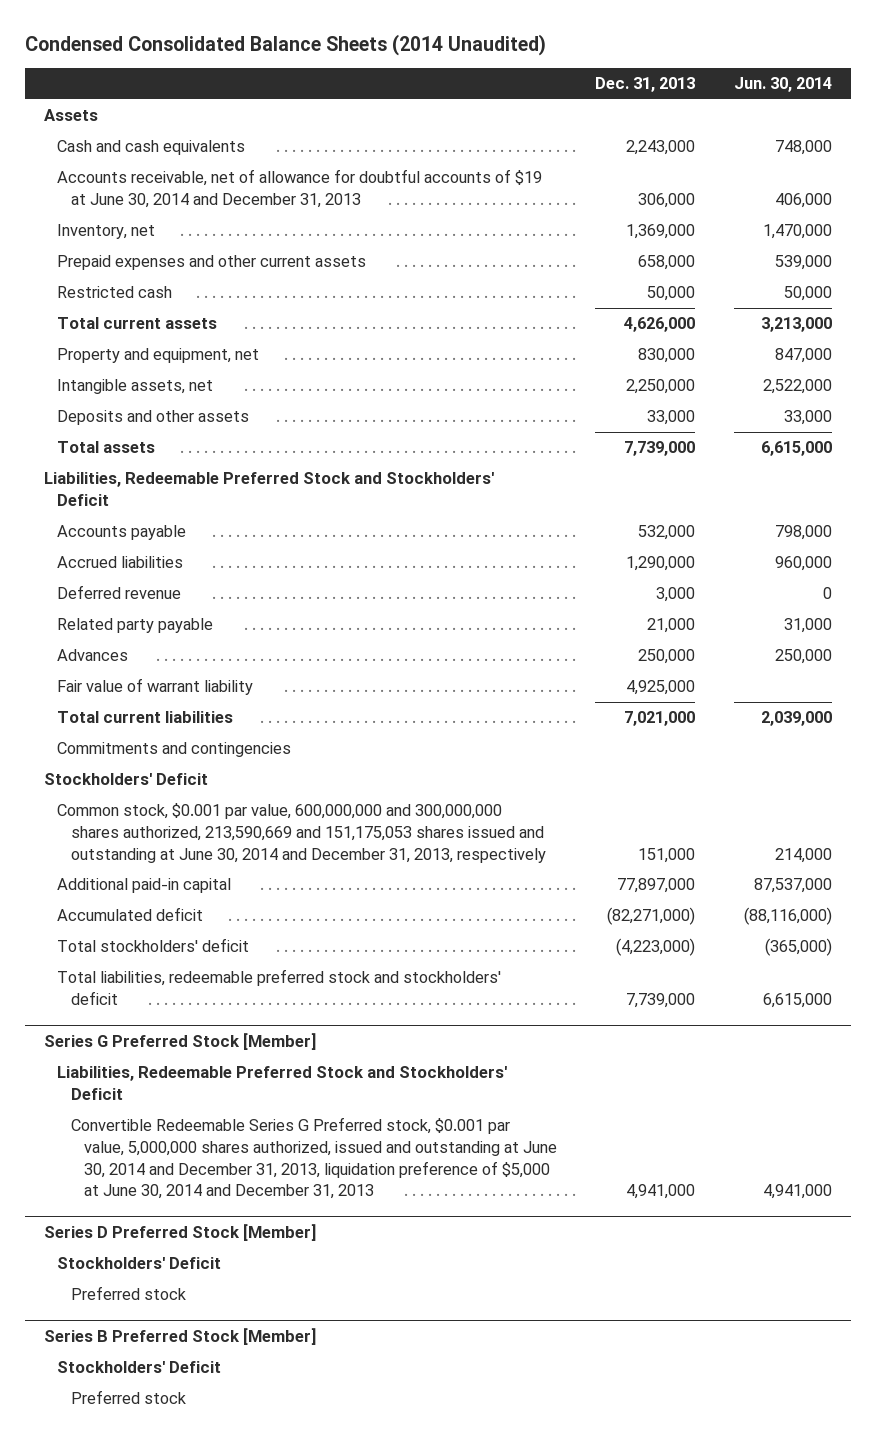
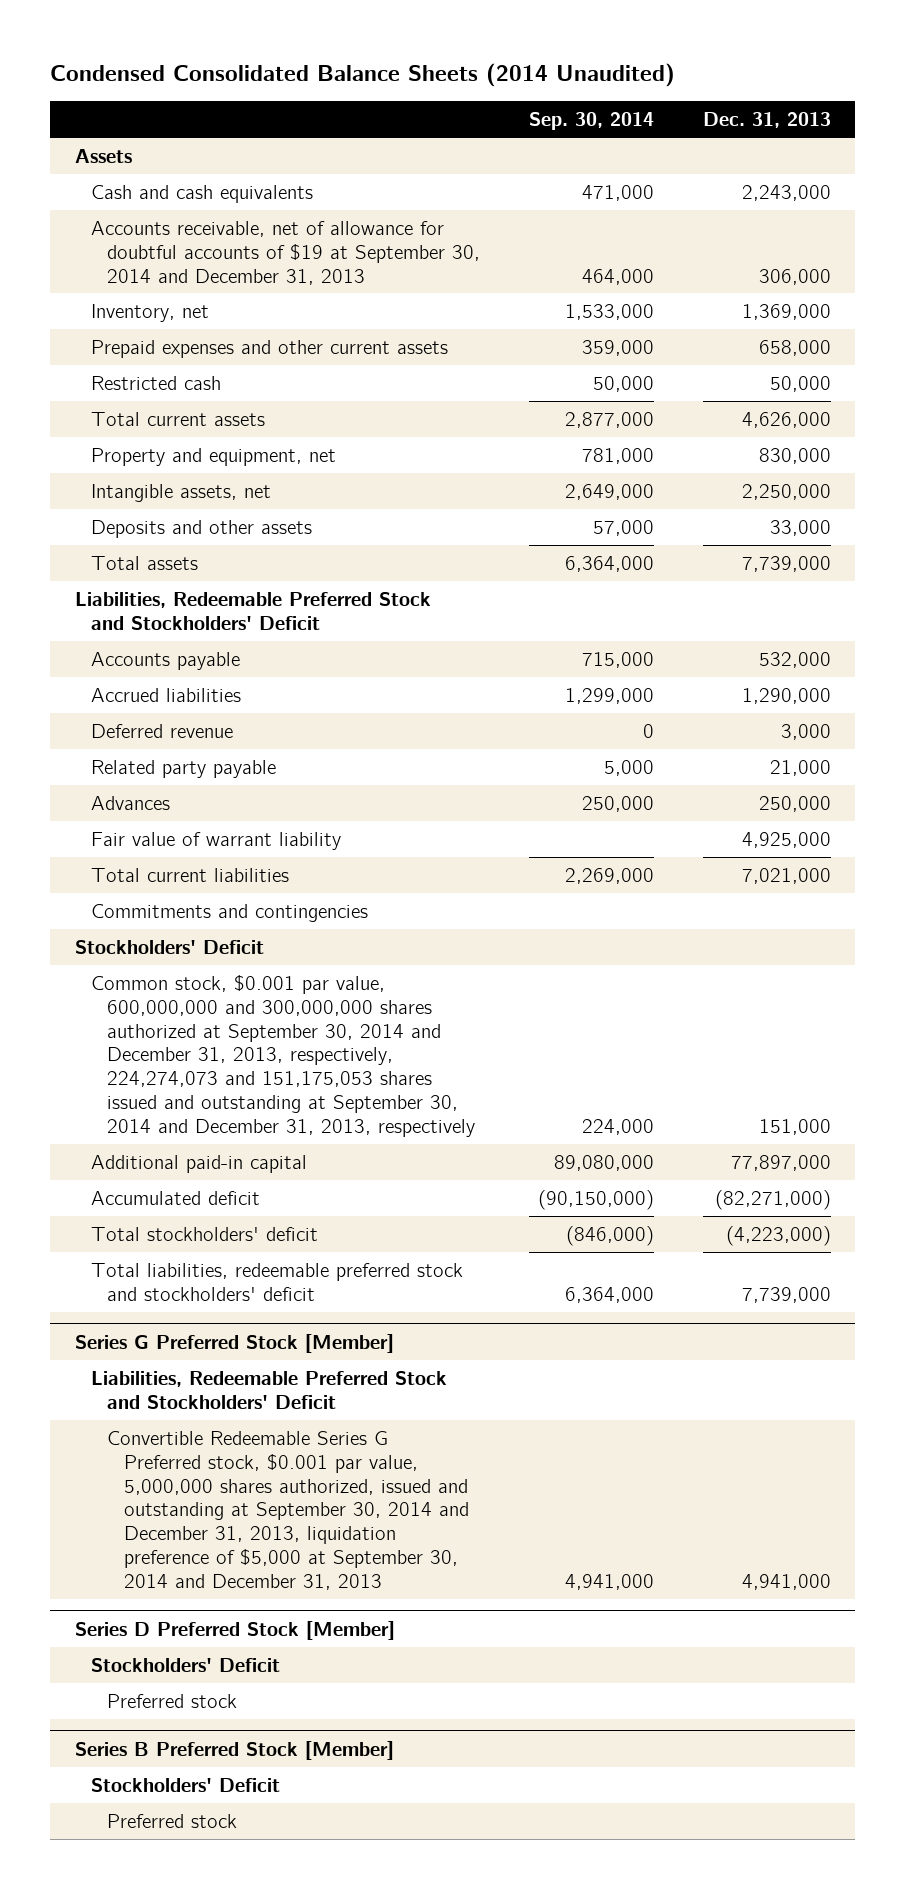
[733,77,832,93] Jun. 30, 2014 -> none
none -> [529,112,655,131] Sep. 30, 2014
[57,169,543,209] Accounts receivable, net of allowance for doubtful accounts of $19 at June 30, 2014 and December 31, 2013 -> [90,220,481,285] Accounts receivable, net of allowance for doubtful accounts of $19 at September 30, 2014 and December 31, 2013
[57,803,546,863] Common stock, $0.001 par value, 600,000,000 and 300,000,000 shares authorized, 213,590,669 and 151,175,053 shares issued and outstanding at June 30, 2014 and December 31, 2013, respectively -> [90,974,476,1138] Common stock, $0.001 par value, 600,000,000 and 300,000,000 shares authorized at September 30, 2014 and December 31, 2013, respectively, 224,274,073 and 151,175,053 shares issued and outstanding at September 30, 2014 and December 31, 2013, respectively
[70,1117,557,1200] Convertible Redeemable Series G Preferred stock, $0.001 par value, 5,000,000 shares authorized, issued and outstanding at June 30, 2014 and December 31, 2013, liquidation preference of $5,000 at June 30, 2014 and December 31, 2013 -> [107,1430,469,1591] Convertible Redeemable Series G Preferred stock, $0.001 par value, 5,000,000 shares authorized, issued and outstanding at September 30, 2014 and December 31, 2013, liquidation preference of $5,000 at September 30, 2014 and December 31, 2013

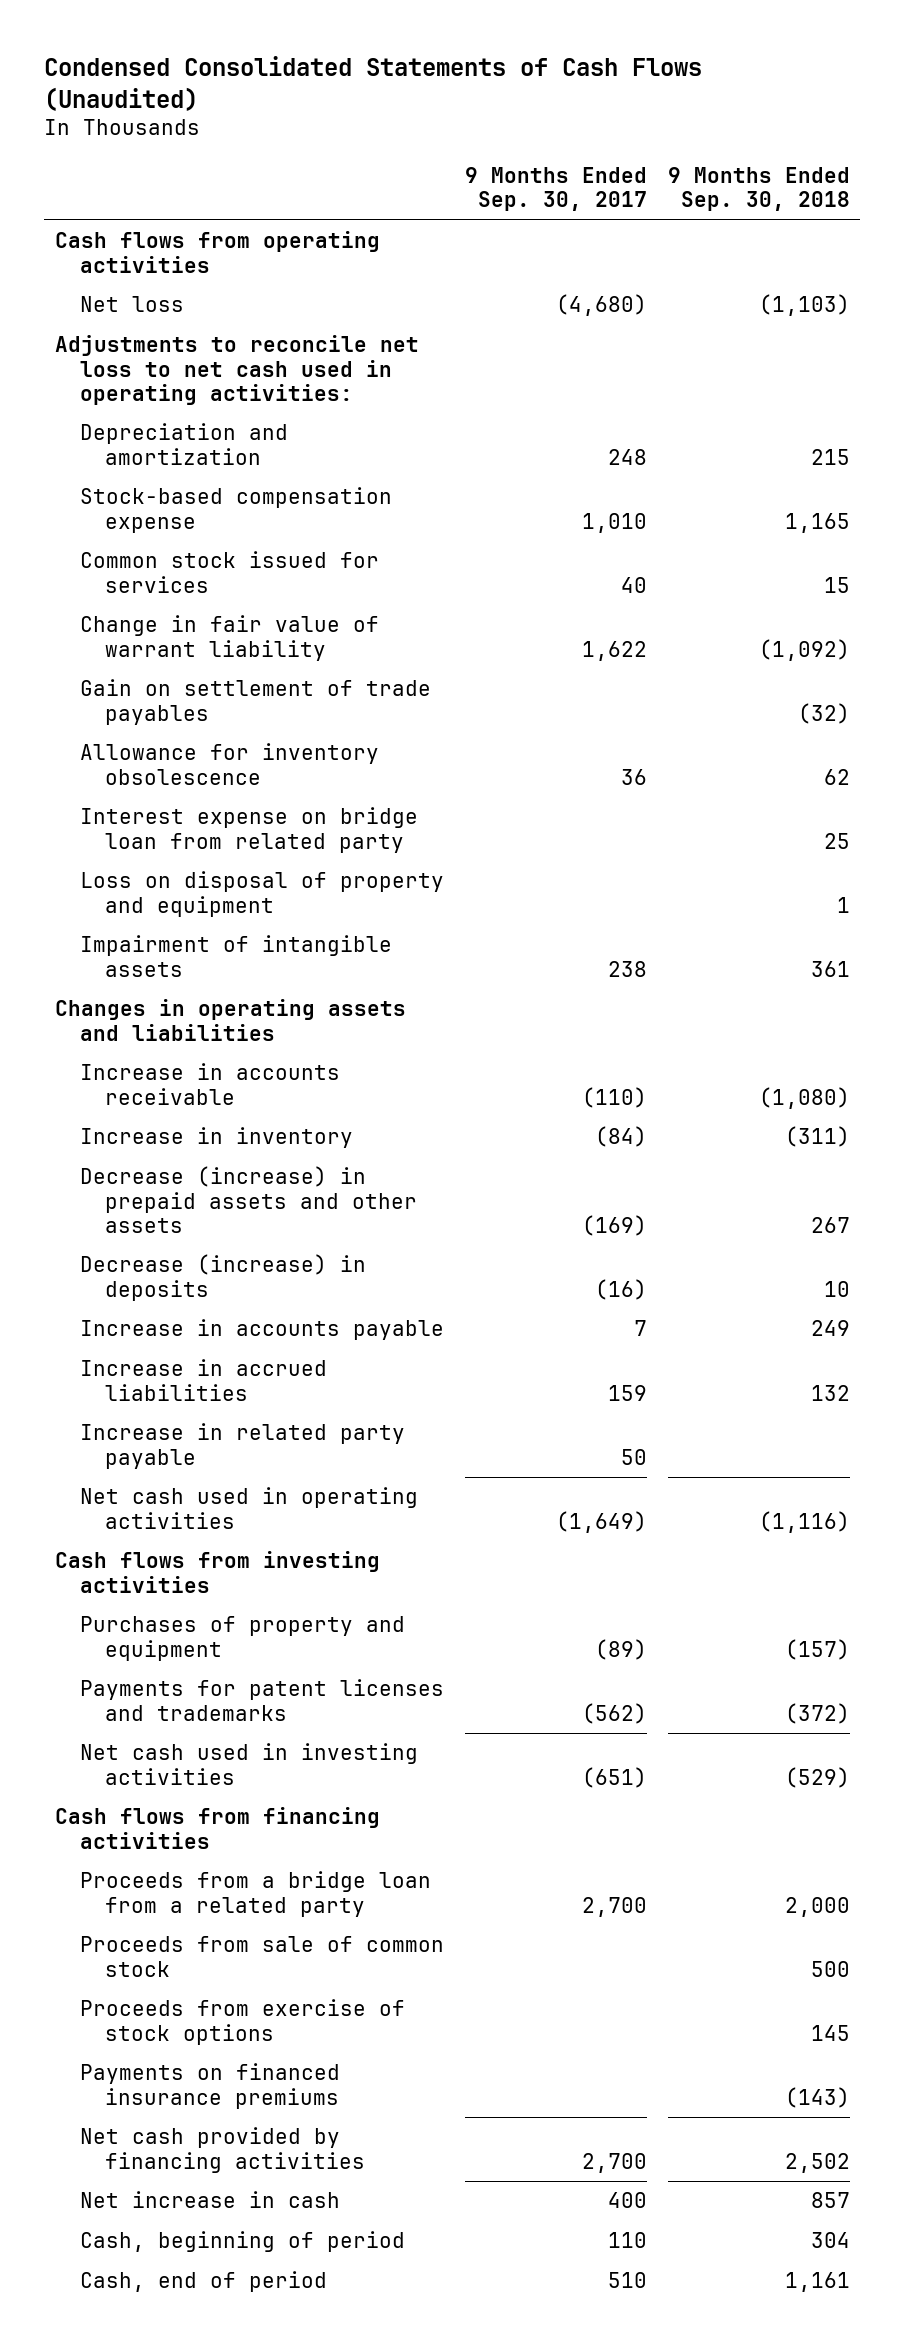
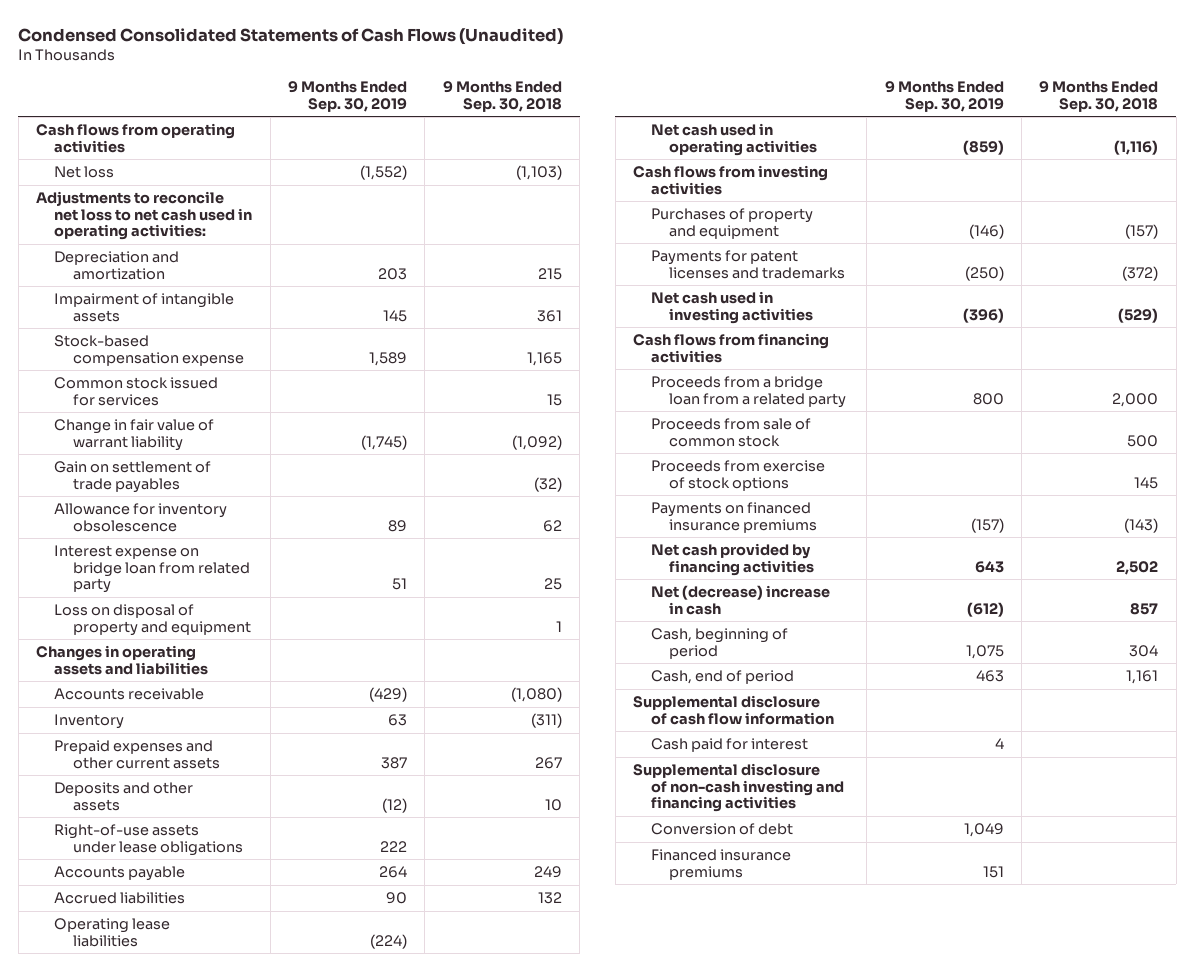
[464,167,647,212] 9 Months Ended Sep. 30, 2017 -> none
none -> [288,81,408,112] 9 Months Ended Sep. 30, 2019
[79,935,392,977] Impairment of intangible assets -> [54,293,235,322] Impairment of intangible assets
[79,1254,366,1301] Decrease (increase) in deposits -> none
[79,1423,405,1469] Increase in related party payable -> none
[79,1063,340,1105] Increase in accounts receivable -> [54,688,205,701] Accounts receivable
[79,1127,353,1149] Increase in inventory -> [54,714,125,730] Inventory
[79,1166,418,1233] Decrease (increase) in prepaid assets and other assets -> [54,740,220,769] Prepaid expenses and other current assets
none -> [54,782,194,811] Deposits and other assets
none -> [54,824,243,856] Right-of-use assets under lease obligations
[79,1319,444,1341] Increase in accounts payable -> [54,866,186,882] Accounts payable
[79,1359,327,1401] Increase in accrued liabilities -> [54,892,186,905] Accrued liabilities
none -> [54,918,171,947] Operating lease liabilities
[79,2191,340,2209] Net increase in cash -> [651,585,831,615] Net (decrease) increase in cash
none -> [633,695,835,725] Supplemental disclosure of cash flow information
none -> [651,738,809,753] Cash paid for interest
none -> [633,763,845,812] Supplemental disclosure of non-cash investing and financing activities
none -> [651,823,794,836] Conversion of debt
none -> [651,849,792,880] Financed insurance premiums

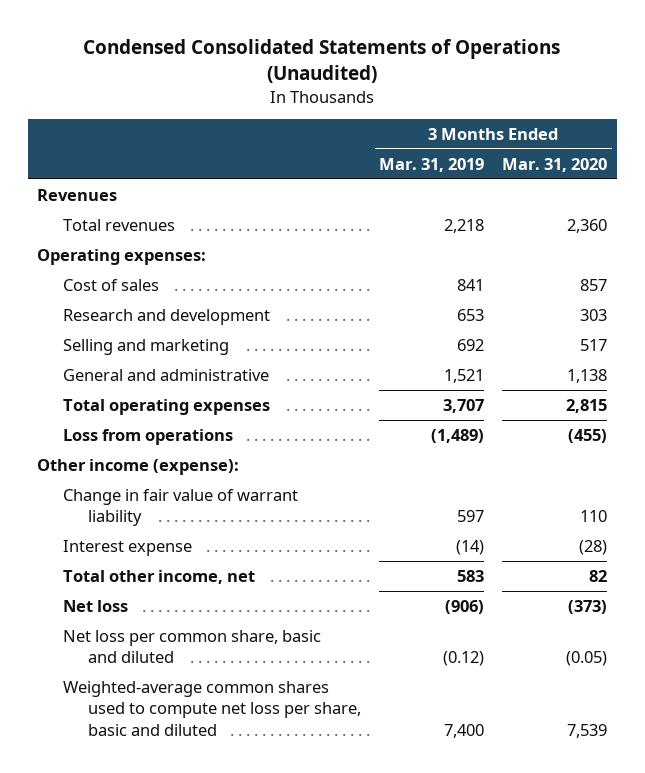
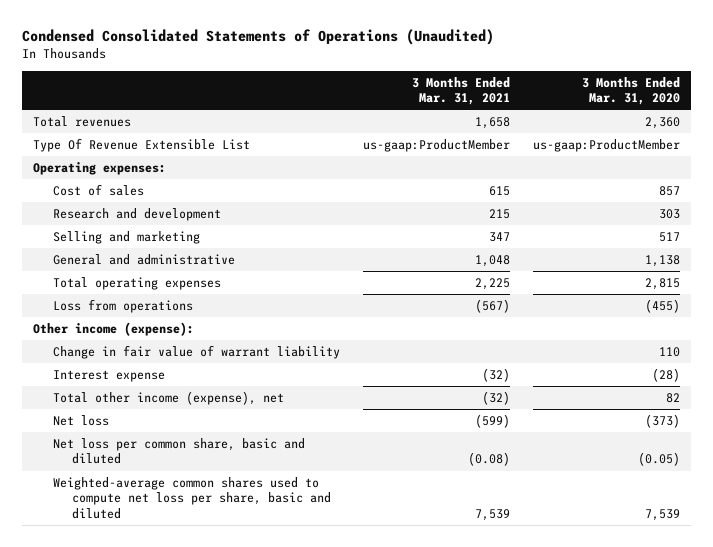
[379,157,485,172] Mar. 31, 2019 -> none
none -> [411,76,510,106] 3 Months Ended Mar. 31, 2021
[37,188,118,201] Revenues -> none
none -> [33,137,251,152] Type Of Revenue Extensible List
[62,569,255,584] Total other income, net -> [52,390,284,405] Total other income (expense), net

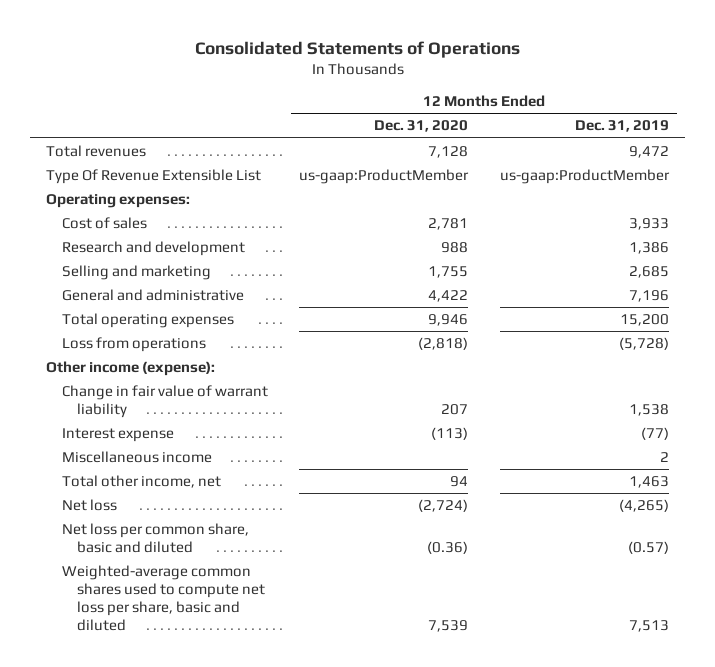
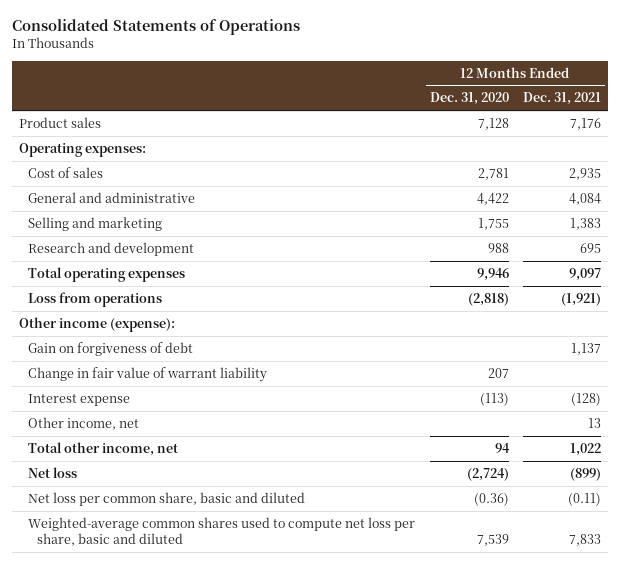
[575,120,670,133] Dec. 31, 2019 -> none
none -> [523,92,602,106] Dec. 31, 2021
[46,169,262,185] Type Of Revenue Extensible List -> none
[46,145,147,158] Total revenues -> [18,116,101,128] Product sales
[61,265,211,281] Selling and marketing -> [28,216,163,231] Selling and marketing
[61,241,245,257] Research and development -> [28,241,195,256] Research and development
none -> [28,341,194,356] Gain on forgiveness of debt
[61,451,212,464] Miscellaneous income -> none
none -> [28,416,140,430] Other income, net

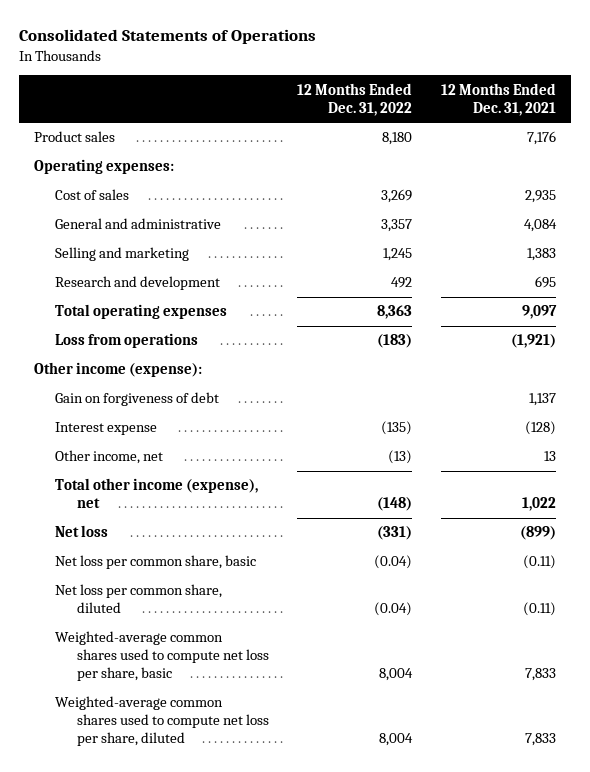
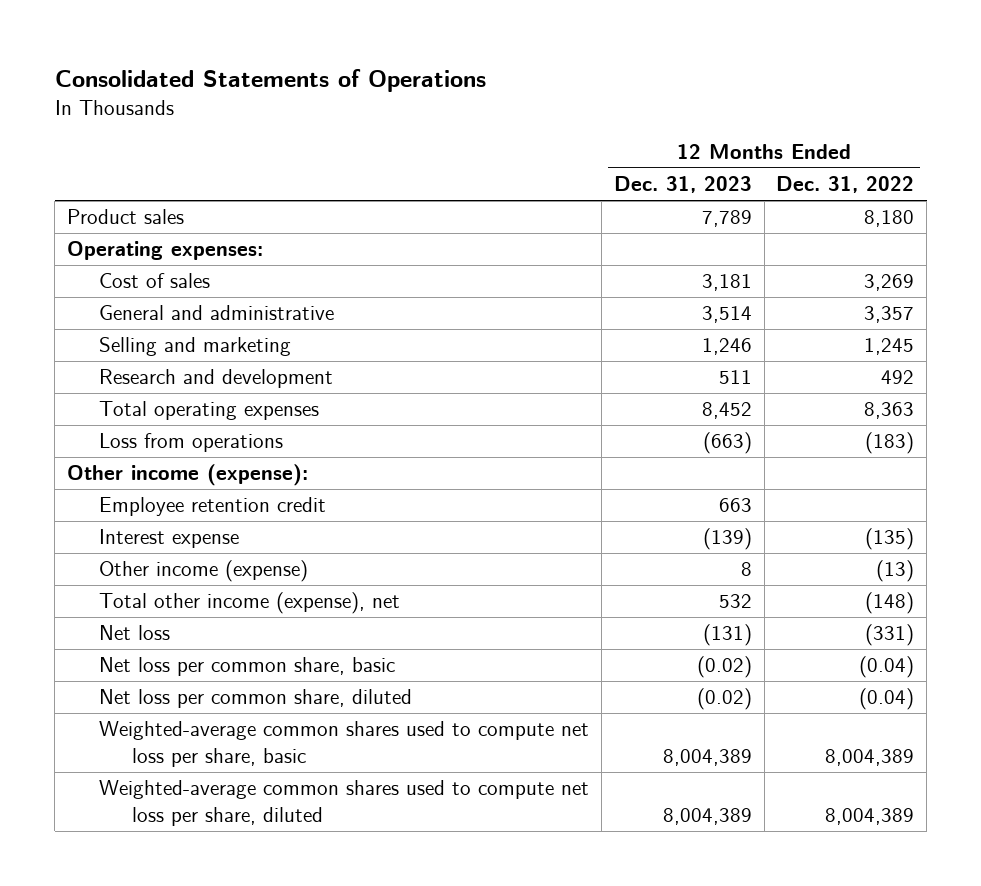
[441,82,557,116] 12 Months Ended Dec. 31, 2021 -> none
none -> [613,176,752,194] Dec. 31, 2023
[55,392,220,407] Gain on forgiveness of debt -> none
none -> [99,497,327,517] Employee retention credit
[55,450,164,465] Other income, net -> [99,560,309,583] Other income (expense)
[379,668,414,682] 8,004 -> [825,749,915,767] 8,004,389
[379,733,414,747] 8,004 -> [825,808,915,826] 8,004,389

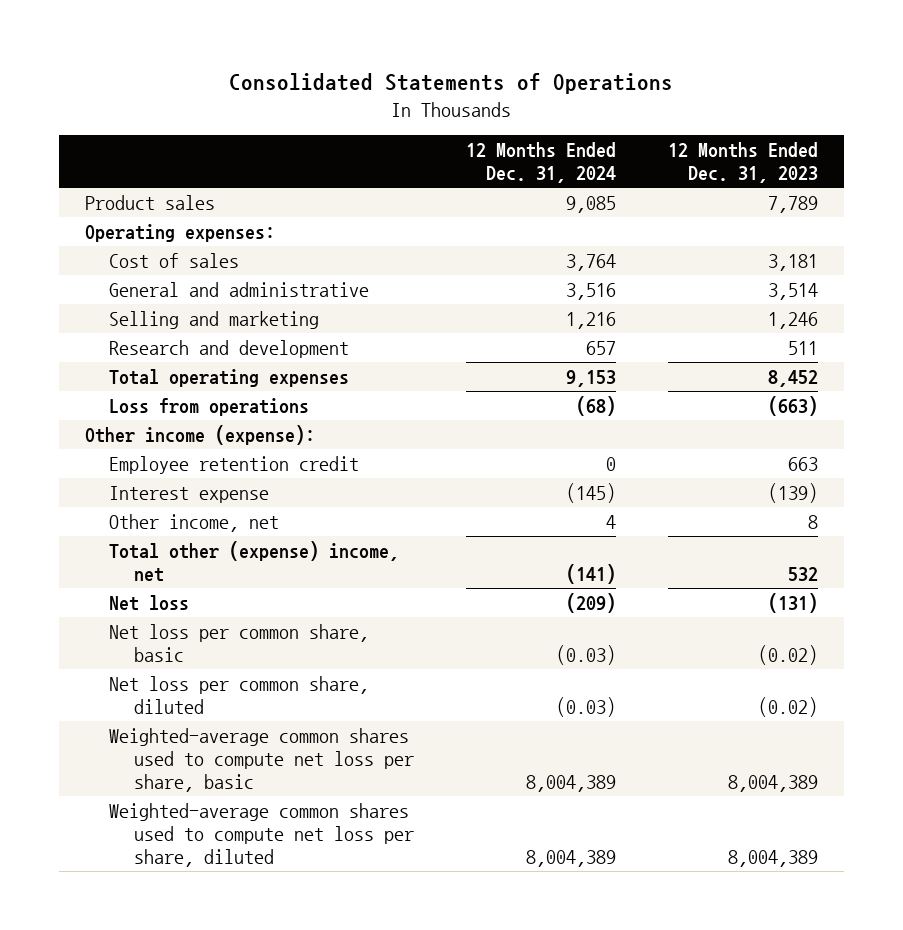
[776,176,915,194] Dec. 31, 2022 -> none
none -> [465,141,616,184] 12 Months Ended Dec. 31, 2024
[99,560,309,583] Other income (expense) -> [109,513,280,532] Other income, net
[99,592,401,615] Total other income (expense), net -> [109,540,400,582] Total other (expense) income, net

